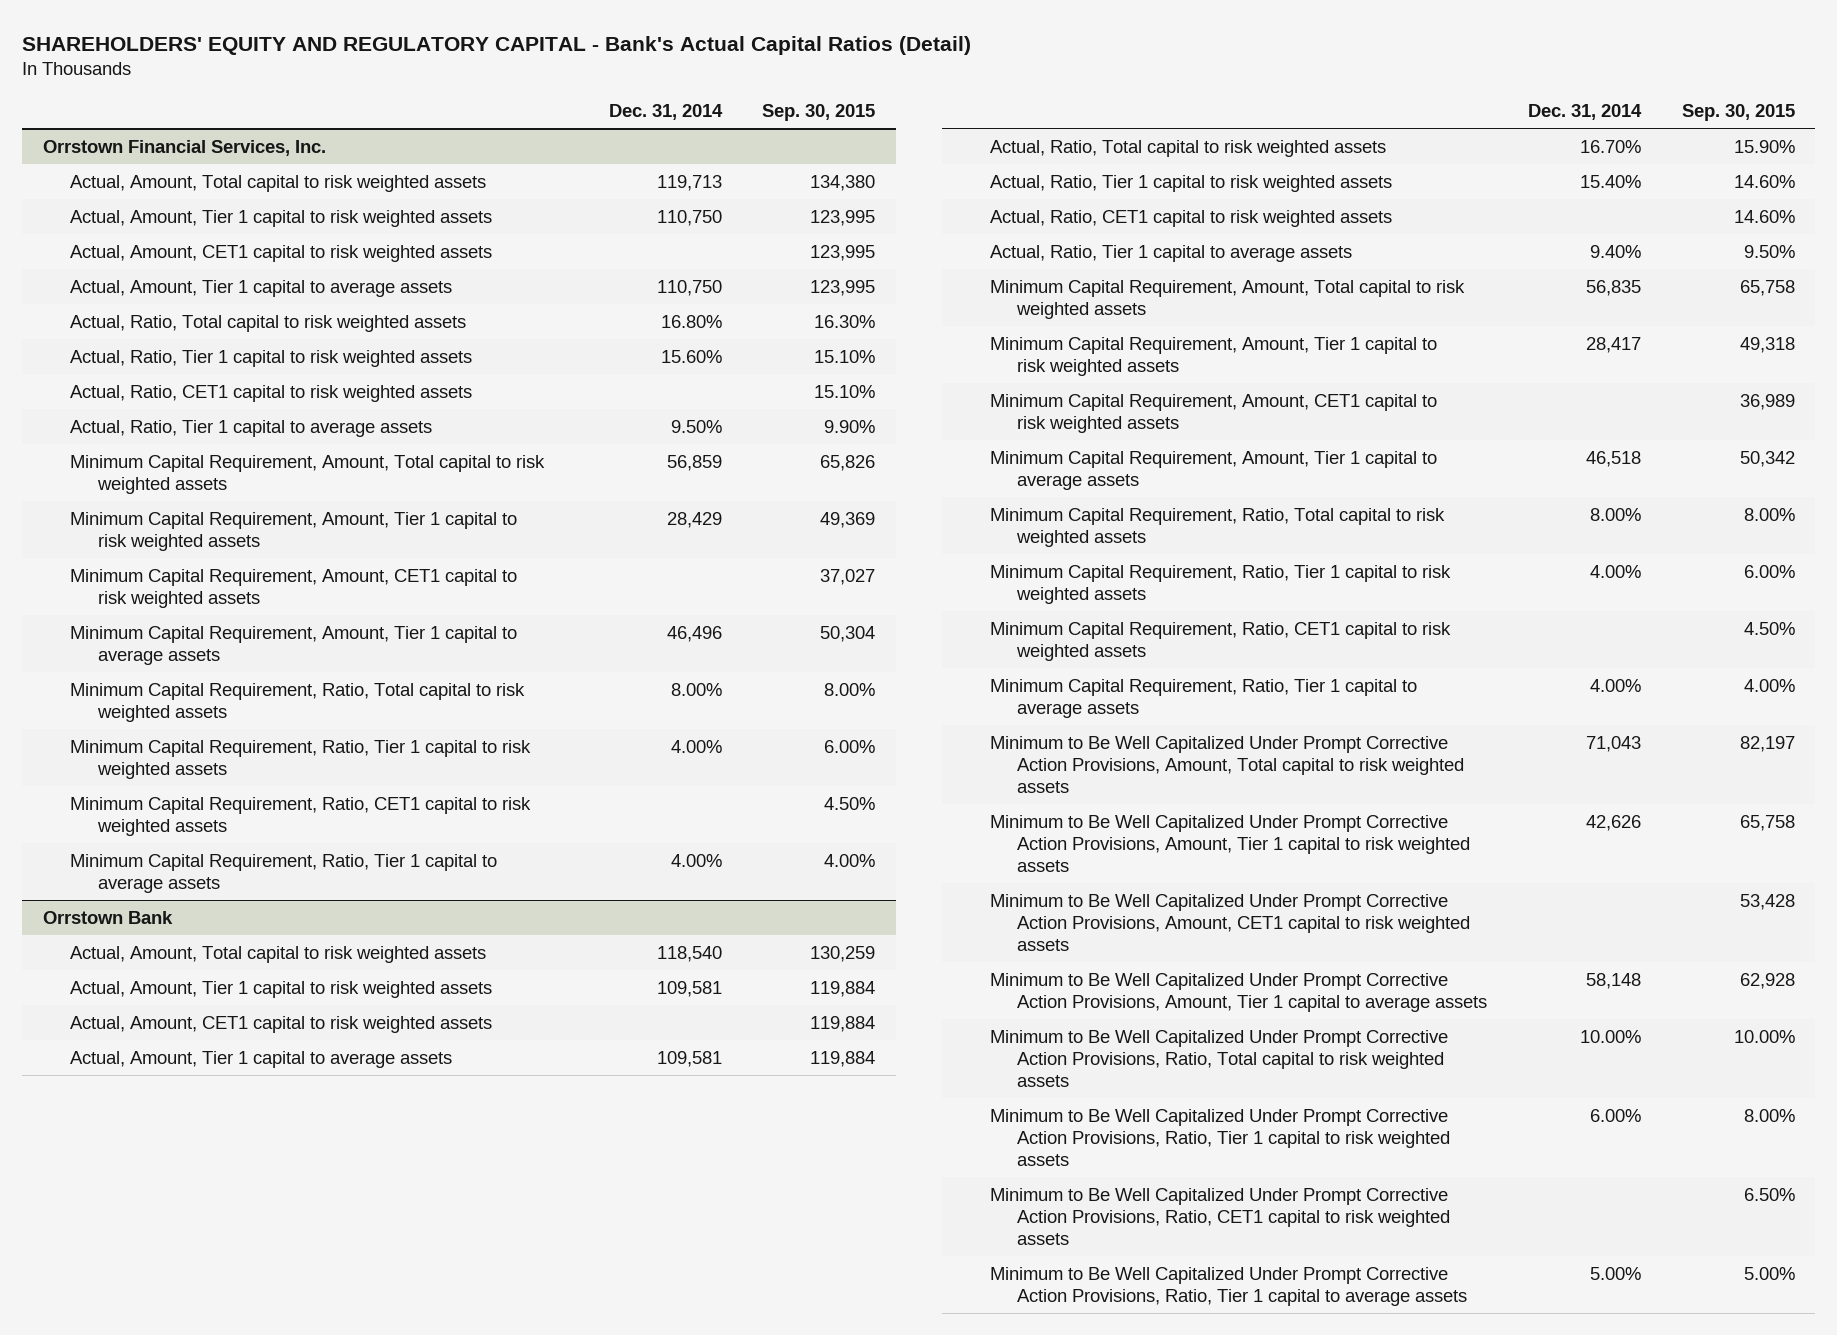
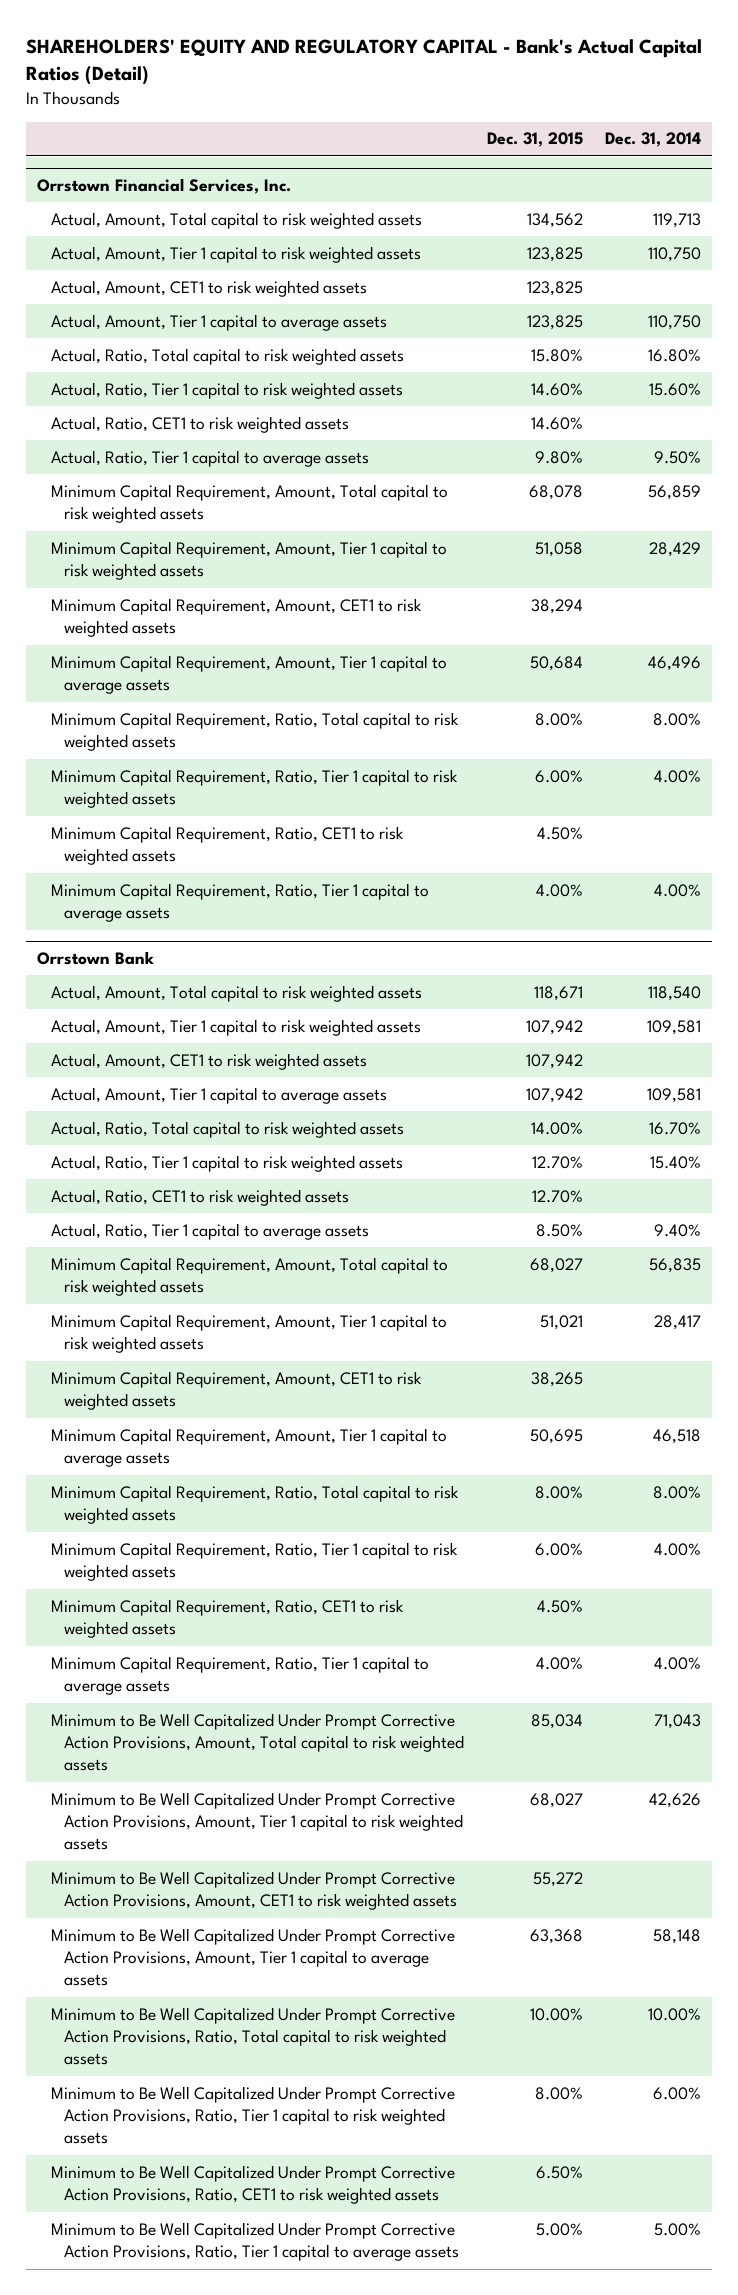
[762,104,876,122] Sep. 30, 2015 -> none
none -> [486,132,583,148] Dec. 31, 2015
[70,244,493,262] Actual, Amount, CET1 capital to risk weighted assets -> [50,279,367,297] Actual, Amount, CET1 to risk weighted assets
[70,384,473,402] Actual, Ratio, CET1 capital to risk weighted assets -> [50,415,349,433] Actual, Ratio, CET1 to risk weighted assets
[70,568,518,608] Minimum Capital Requirement, Amount, CET1 capital to risk weighted assets -> [50,597,422,638] Minimum Capital Requirement, Amount, CET1 to risk weighted assets
[70,796,532,836] Minimum Capital Requirement, Ratio, CET1 capital to risk weighted assets -> [50,825,404,866] Minimum Capital Requirement, Ratio, CET1 to risk weighted assets
[70,1015,493,1033] Actual, Amount, CET1 capital to risk weighted assets -> [50,1052,367,1070] Actual, Amount, CET1 to risk weighted assets
[989,209,1392,227] Actual, Ratio, CET1 capital to risk weighted assets -> [50,1188,349,1206] Actual, Ratio, CET1 to risk weighted assets
[989,393,1437,433] Minimum Capital Requirement, Amount, CET1 capital to risk weighted assets -> [50,1370,422,1411] Minimum Capital Requirement, Amount, CET1 to risk weighted assets
[989,621,1451,661] Minimum Capital Requirement, Ratio, CET1 capital to risk weighted assets -> [50,1598,404,1639] Minimum Capital Requirement, Ratio, CET1 to risk weighted assets
[989,893,1471,951] Minimum to Be Well Capitalized Under Prompt Corrective Action Provisions, Amount, CET1 capital to risk weighted assets -> [50,1870,458,1911] Minimum to Be Well Capitalized Under Prompt Corrective Action Provisions, Amount, CET1 to risk weighted assets
[989,1187,1451,1245] Minimum to Be Well Capitalized Under Prompt Corrective Action Provisions, Ratio, CET1 capital to risk weighted assets -> [50,2164,455,2205] Minimum to Be Well Capitalized Under Prompt Corrective Action Provisions, Ratio, CET1 to risk weighted assets

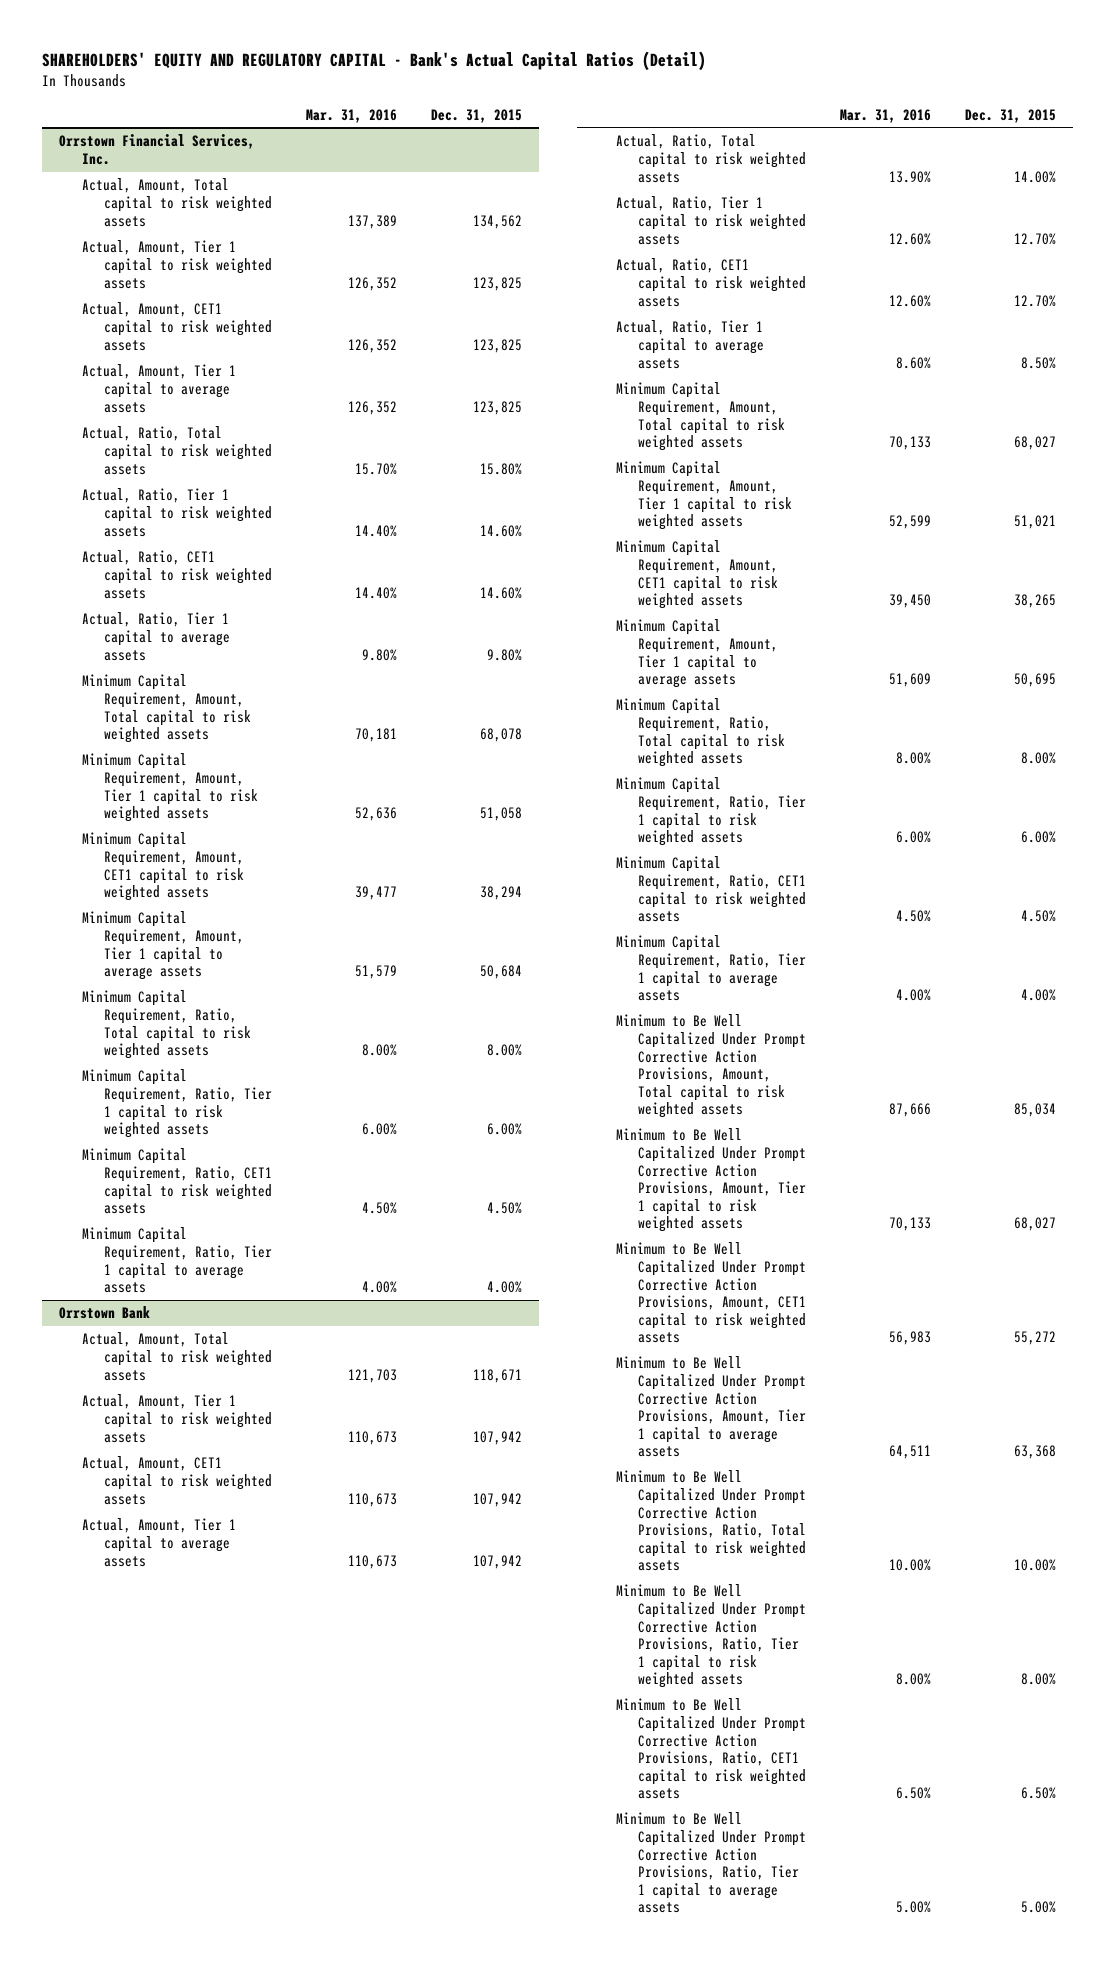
[604,132,701,148] Dec. 31, 2014 -> none
none -> [305,108,397,123] Mar. 31, 2016
[50,279,367,297] Actual, Amount, CET1 to risk weighted assets -> [81,302,272,351] Actual, Amount, CET1 capital to risk weighted assets
[50,415,349,433] Actual, Ratio, CET1 to risk weighted assets -> [81,550,272,599] Actual, Ratio, CET1 capital to risk weighted assets
[50,597,422,638] Minimum Capital Requirement, Amount, CET1 to risk weighted assets -> [81,832,244,902] Minimum Capital Requirement, Amount, CET1 capital to risk weighted assets
[50,825,404,866] Minimum Capital Requirement, Ratio, CET1 to risk weighted assets -> [81,1148,272,1215] Minimum Capital Requirement, Ratio, CET1 capital to risk weighted assets
[50,1052,367,1070] Actual, Amount, CET1 to risk weighted assets -> [81,1456,272,1505] Actual, Amount, CET1 capital to risk weighted assets
[50,1188,349,1206] Actual, Ratio, CET1 to risk weighted assets -> [616,258,807,307] Actual, Ratio, CET1 capital to risk weighted assets
[50,1370,422,1411] Minimum Capital Requirement, Amount, CET1 to risk weighted assets -> [616,540,779,610] Minimum Capital Requirement, Amount, CET1 capital to risk weighted assets
[50,1598,404,1639] Minimum Capital Requirement, Ratio, CET1 to risk weighted assets -> [616,856,807,923] Minimum Capital Requirement, Ratio, CET1 capital to risk weighted assets
[50,1870,458,1911] Minimum to Be Well Capitalized Under Prompt Corrective Action Provisions, Amount, CET1 to risk weighted assets -> [616,1242,807,1344] Minimum to Be Well Capitalized Under Prompt Corrective Action Provisions, Amount, CET1 capital to risk weighted assets
[50,2164,455,2205] Minimum to Be Well Capitalized Under Prompt Corrective Action Provisions, Ratio, CET1 to risk weighted assets -> [616,1698,807,1800] Minimum to Be Well Capitalized Under Prompt Corrective Action Provisions, Ratio, CET1 capital to risk weighted assets

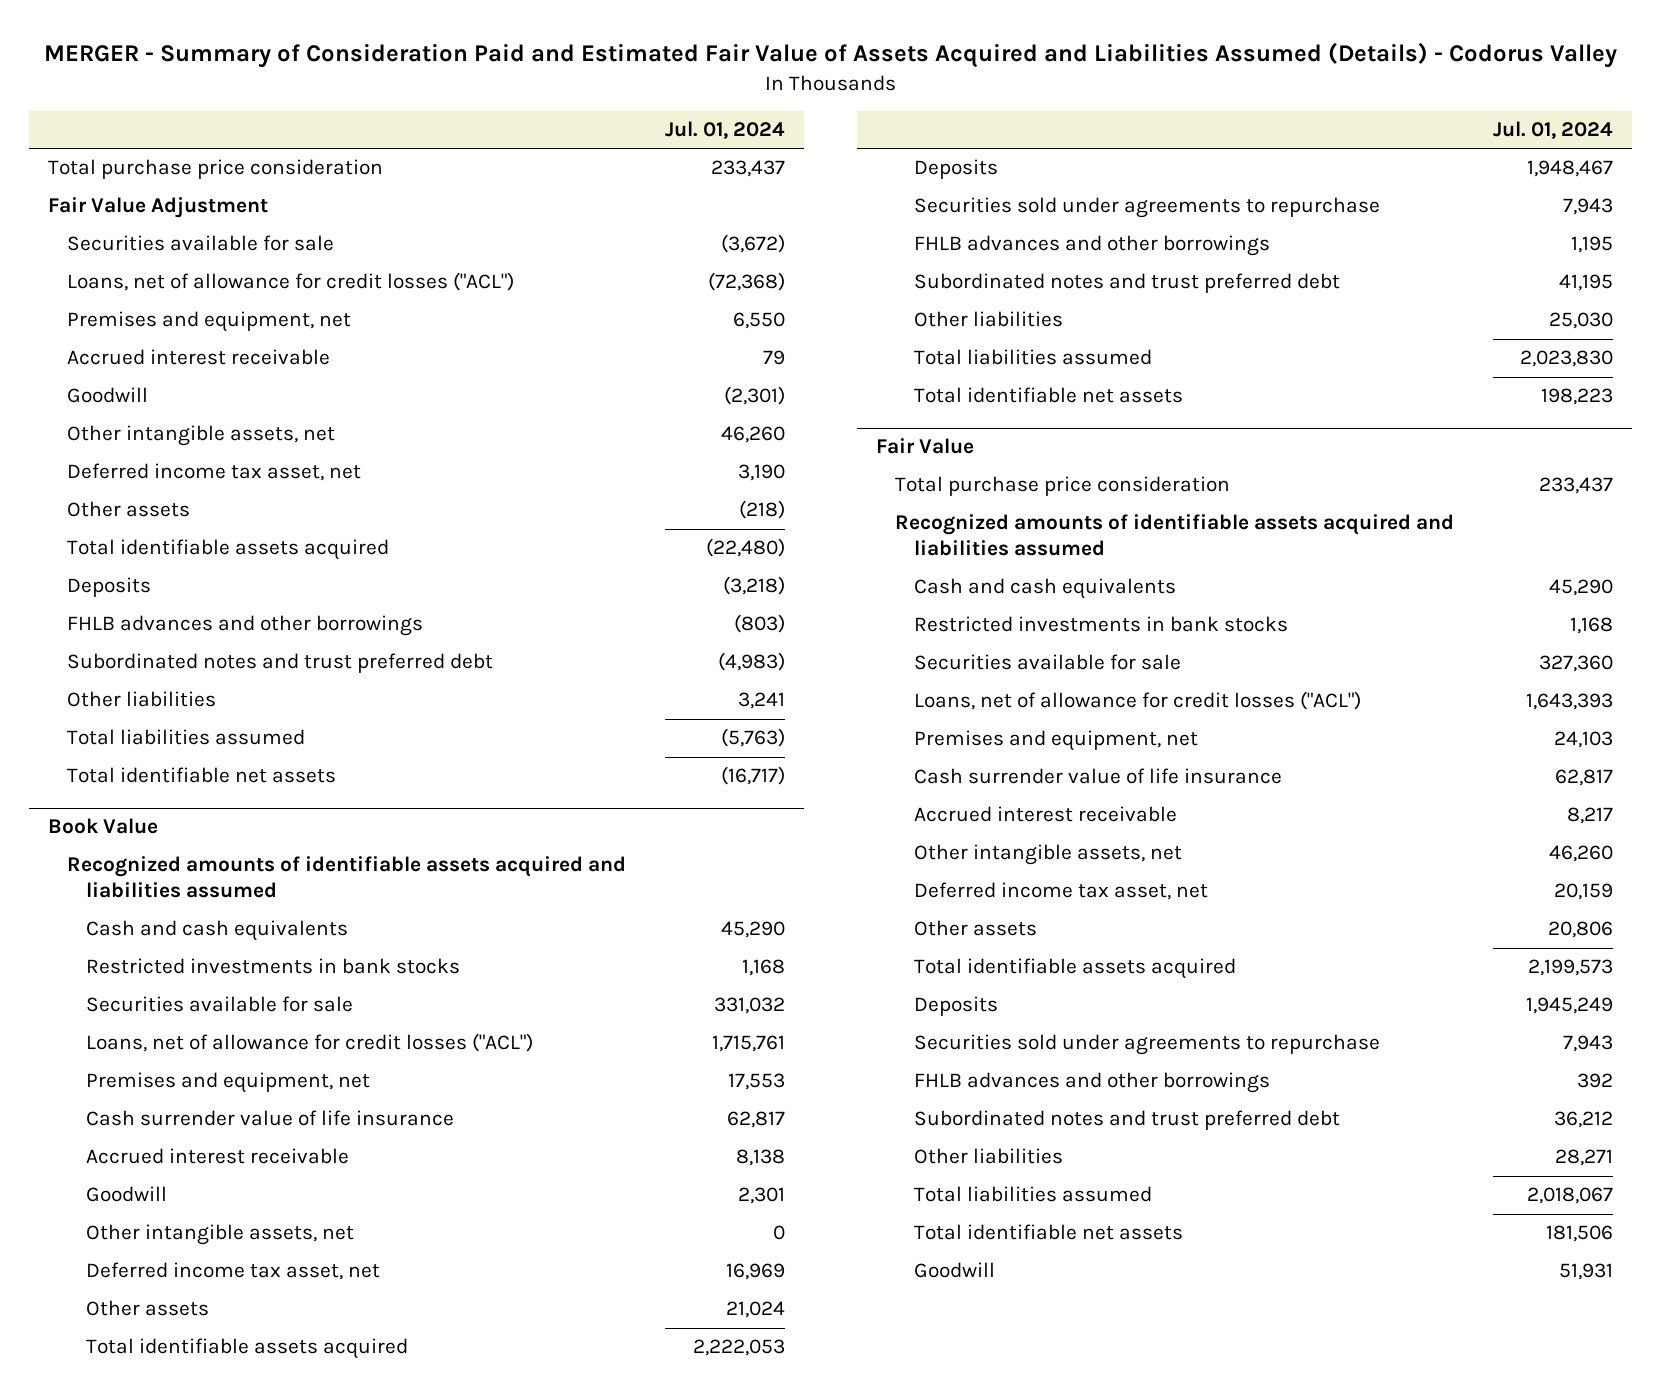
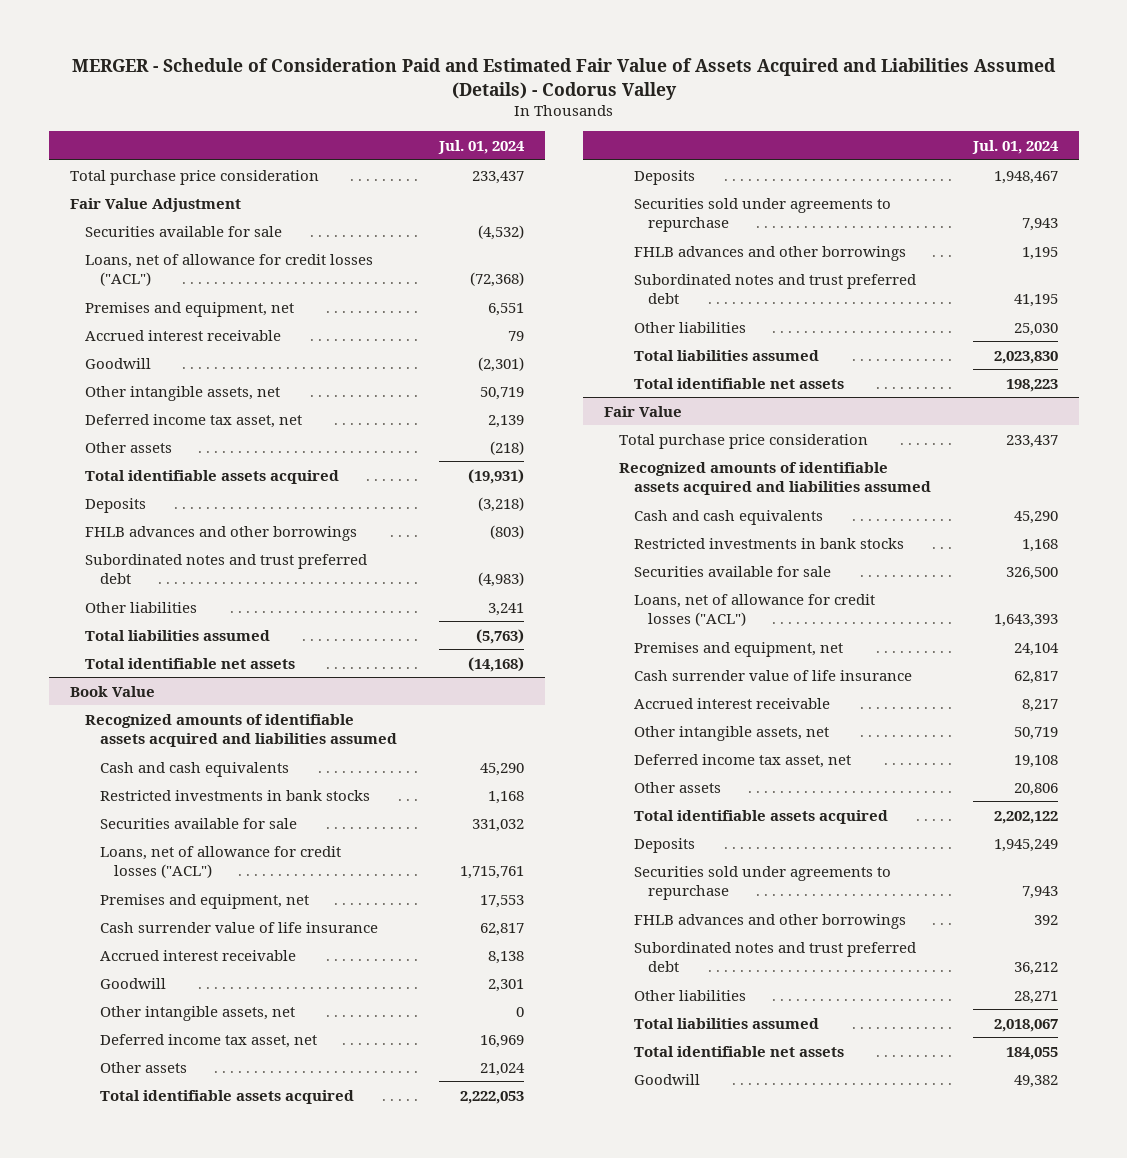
[43,42,1617,69] MERGER - Summary of Consideration Paid and Estimated Fair Value of Assets Acquired and Liabilities Assumed (Details) - Codorus Valley -> [71,58,1056,100] MERGER - Schedule of Consideration Paid and Estimated Fair Value of Assets Acquired and Liabilities Assumed (Details) - Codorus Valley
[720,234,785,254] (3,672) -> [477,224,524,240] (4,532)
[732,312,785,330] 6,550 -> [487,302,524,316] 6,551
[720,426,785,444] 46,260 -> [479,386,524,400] 50,719
[737,464,785,482] 3,190 -> [487,414,524,428] 2,139
[705,538,785,558] (22,480) -> [467,468,524,484] (19,931)
[720,766,785,786] (16,717) -> [467,656,524,672] (14,168)
[1538,655,1613,673] 327,360 -> [1005,566,1058,580] 326,500
[1553,731,1613,749] 24,103 -> [1013,642,1059,656] 24,104
[1548,845,1613,863] 46,260 -> [1013,726,1058,740] 50,719
[1553,883,1613,901] 20,159 -> [1013,754,1058,768] 19,108
[1527,959,1613,977] 2,199,573 -> [993,810,1058,824] 2,202,122
[1545,1225,1613,1243] 181,506 -> [1005,1046,1058,1060] 184,055
[1558,1263,1613,1281] 51,931 -> [1013,1074,1058,1088] 49,382

